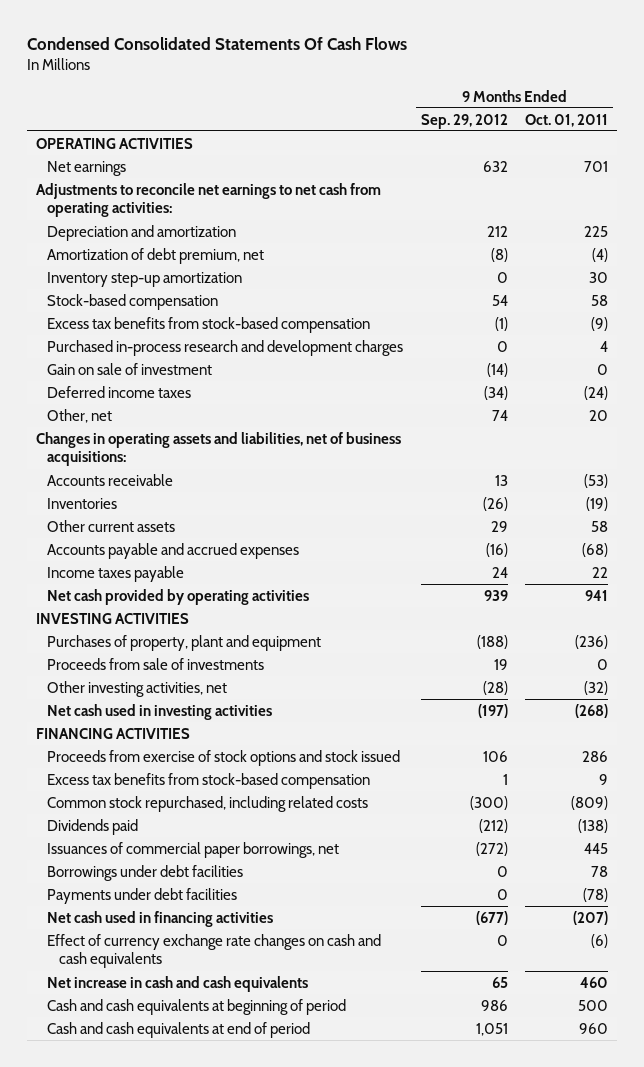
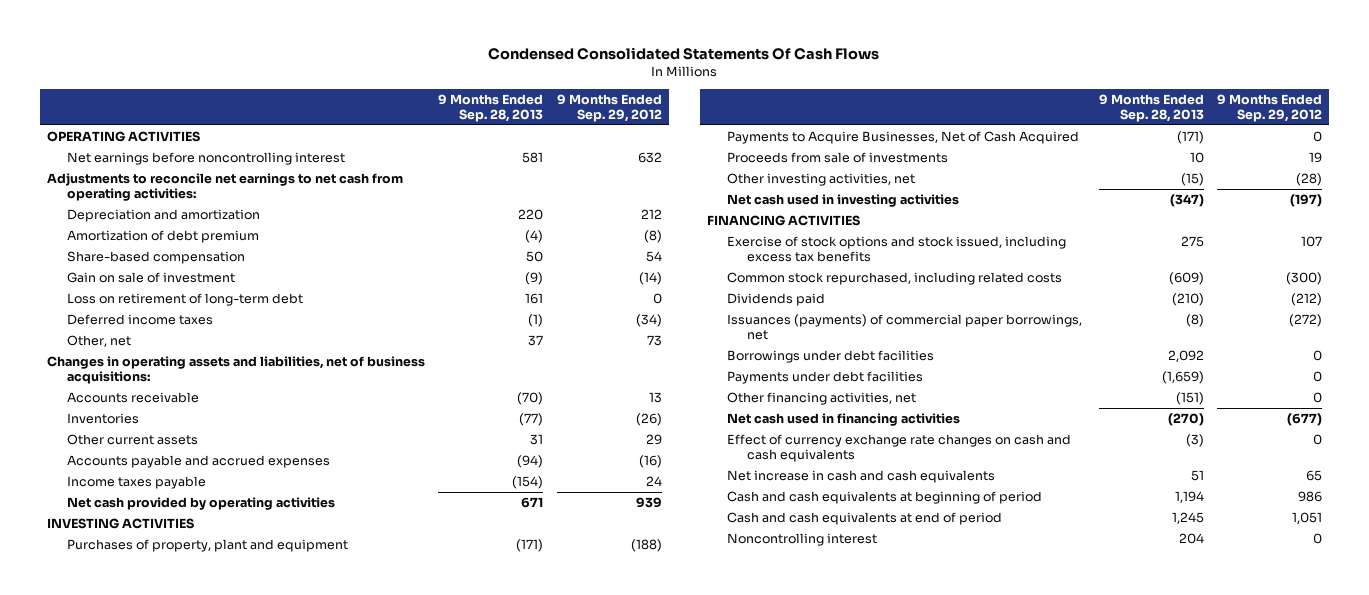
[525,113,609,127] Oct. 01, 2011 -> none
none -> [438,94,544,122] 9 Months Ended Sep. 28, 2013
[47,160,127,176] Net earnings -> [66,152,345,166] Net earnings before noncontrolling interest
[47,271,243,287] Inventory step-up amortization -> none
[47,316,371,333] Excess tax benefits from stock-based compensation -> none
[47,339,404,356] Purchased in-process research and development charges -> none
[47,247,265,264] Amortization of debt premium, net -> [66,230,259,244] Amortization of debt premium
[47,293,219,310] Stock-based compensation -> [66,251,245,265] Share-based compensation
none -> [66,293,303,307] Loss on retirement of long-term debt
[491,409,508,421] 74 -> [646,335,662,347] 73
none -> [726,131,1079,145] Payments to Acquire Businesses, Net of Cash Acquired
[47,772,371,789] Excess tax benefits from stock-based compensation -> none
[47,749,401,766] Proceeds from exercise of stock options and stock issued -> [726,236,1066,262] Exercise of stock options and stock issued, including excess tax benefits
[482,750,508,762] 106 -> [1301,236,1323,248] 107
[47,841,340,858] Issuances of commercial paper borrowings, net -> [726,314,1082,340] Issuances (payments) of commercial paper borrowings, net
none -> [726,392,916,406] Other financing activities, net
none -> [726,533,877,547] Noncontrolling interest

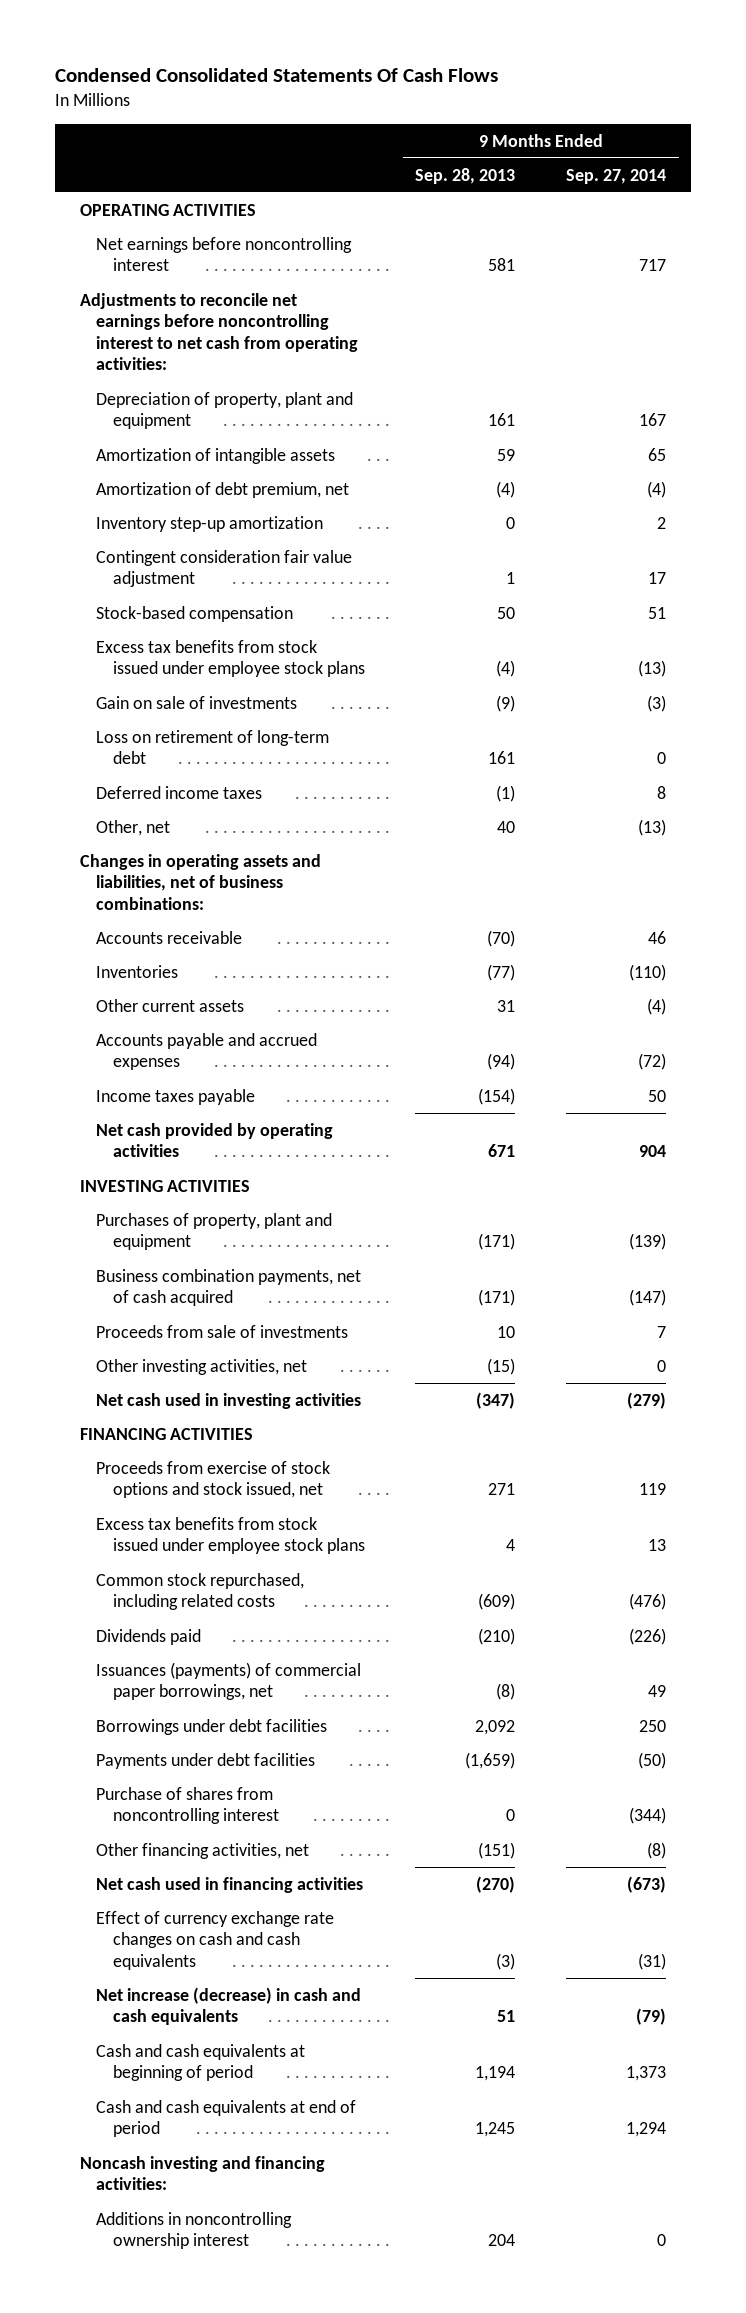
[556,94,662,122] 9 Months Ended Sep. 29, 2012 -> none
none -> [565,168,666,184] Sep. 27, 2014
[66,209,260,223] Depreciation and amortization -> none
[46,173,403,201] Adjustments to reconcile net earnings to net cash from operating activities: -> [79,292,359,371] Adjustments to reconcile net earnings before noncontrolling interest to net cash from operating activities:
none -> [96,391,354,430] Depreciation of property, plant and equipment
none -> [96,447,336,464] Amortization of intangible assets
[66,230,259,244] Amortization of debt premium -> [96,481,350,498] Amortization of debt premium, net
none -> [96,515,324,532] Inventory step-up amortization
none -> [96,549,353,588] Contingent consideration fair value adjustment
[66,251,245,265] Share-based compensation -> [96,605,294,622] Stock-based compensation
none -> [96,639,365,678] Excess tax benefits from stock issued under employee stock plans
[66,272,235,284] Gain on sale of investment -> [96,695,298,709] Gain on sale of investments
[528,335,544,347] 37 -> [497,820,516,833] 40
[46,356,425,384] Changes in operating assets and liabilities, net of business acquisitions: -> [79,853,321,910] Changes in operating assets and liabilities, net of business combinations:
[726,131,1079,145] Payments to Acquire Businesses, Net of Cash Acquired -> [96,1268,362,1307] Business combination payments, net of cash acquired
[726,236,1066,262] Exercise of stock options and stock issued, including excess tax benefits -> [96,1460,331,1499] Proceeds from exercise of stock options and stock issued, net
[1180,236,1204,248] 275 -> [488,1483,516,1496] 271
none -> [96,1516,365,1555] Excess tax benefits from stock issued under employee stock plans
none -> [96,1786,279,1825] Purchase of shares from noncontrolling interest
[726,470,995,484] Net increase in cash and cash equivalents -> [96,1986,362,2026] Net increase (decrease) in cash and cash equivalents
none -> [79,2155,325,2191] Noncash investing and financing activities:
[726,533,877,547] Noncontrolling interest -> [96,2211,293,2250] Additions in noncontrolling ownership interest

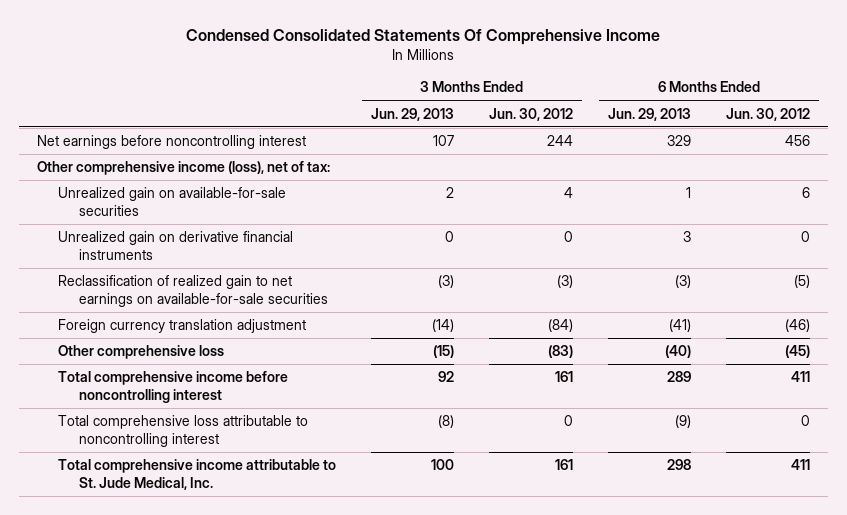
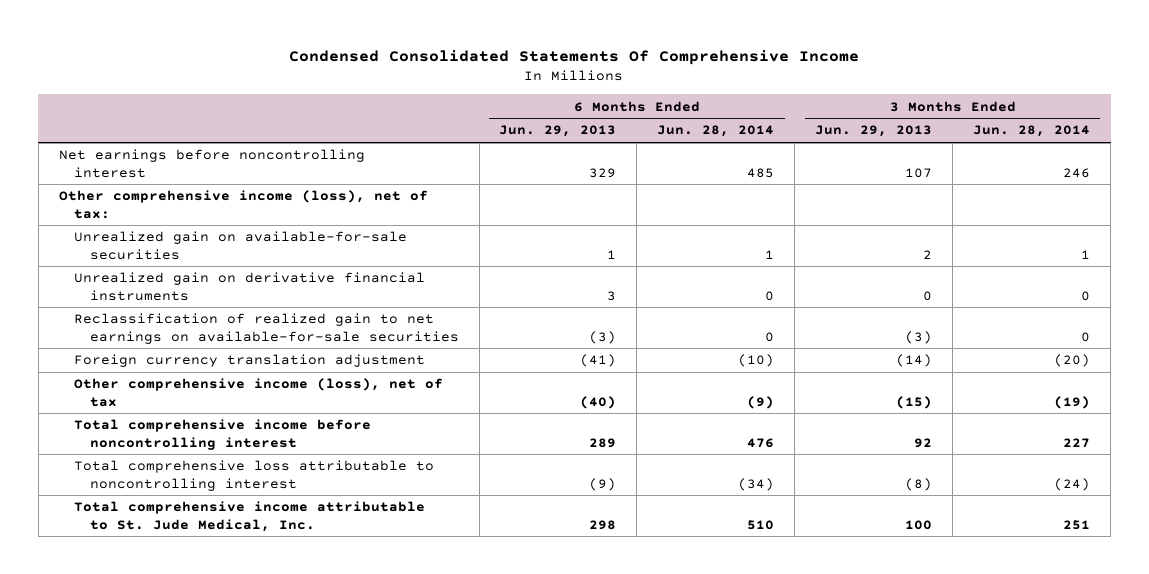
[488,107,573,121] Jun. 30, 2012 -> none
[726,107,811,121] Jun. 30, 2012 -> none
none -> [657,125,775,138] Jun. 28, 2014
none -> [973,125,1091,138] Jun. 28, 2014
[57,345,224,360] Other comprehensive loss -> [74,378,444,407] Other comprehensive income (loss), net of tax

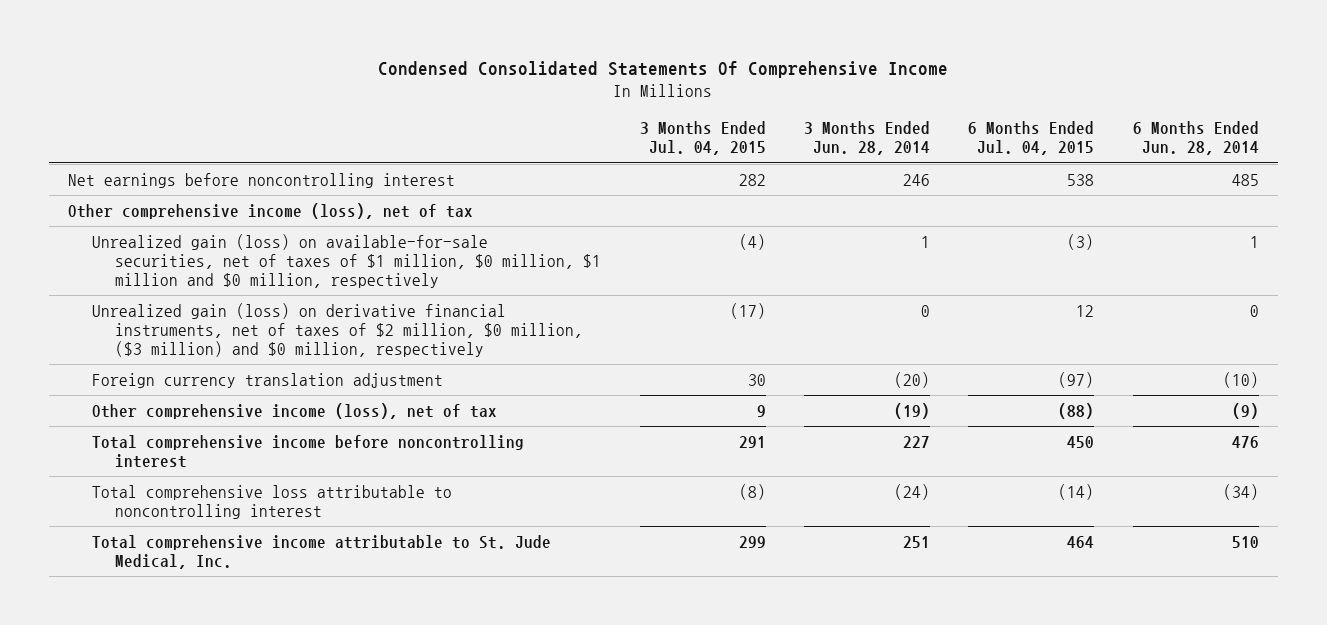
[499,125,617,138] Jun. 29, 2013 -> none
[815,125,933,138] Jun. 29, 2013 -> none
none -> [639,121,766,156] 3 Months Ended Jul. 04, 2015
none -> [968,121,1095,156] 6 Months Ended Jul. 04, 2015
[74,231,408,260] Unrealized gain on available-for-sale securities -> none
[74,313,459,344] Reclassification of realized gain to net earnings on available-for-sale securities -> none
[58,190,428,219] Other comprehensive income (loss), net of tax: -> [68,202,474,219] Other comprehensive income (loss), net of tax
none -> [91,233,602,288] Unrealized gain (loss) on available-for-sale securities, net of taxes of $1 million, $0 million, $1 million and $0 million, respectively
[74,272,426,301] Unrealized gain on derivative financial instruments -> [91,302,584,357] Unrealized gain (loss) on derivative financial instruments, net of taxes of $2 million, $0 million, ($3 million) and $0 million, respectively

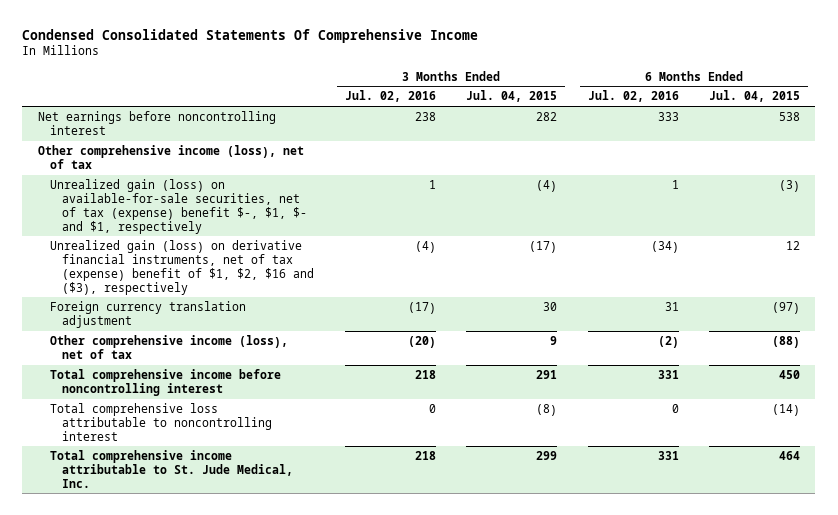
[803,121,930,156] 3 Months Ended Jun. 28, 2014 -> none
[1132,121,1259,156] 6 Months Ended Jun. 28, 2014 -> none
none -> [344,90,436,103] Jul. 02, 2016
none -> [587,90,679,103] Jul. 02, 2016
[91,233,602,288] Unrealized gain (loss) on available-for-sale securities, net of taxes of $1 million, $0 million, $1 million and $0 million, respectively -> [49,178,307,234] Unrealized gain (loss) on available-for-sale securities, net of tax (expense) benefit $-, $1, $- and $1, respectively
[91,302,584,357] Unrealized gain (loss) on derivative financial instruments, net of taxes of $2 million, $0 million, ($3 million) and $0 million, respectively -> [49,239,314,295] Unrealized gain (loss) on derivative financial instruments, net of tax (expense) benefit of $1, $2, $16 and ($3), respectively

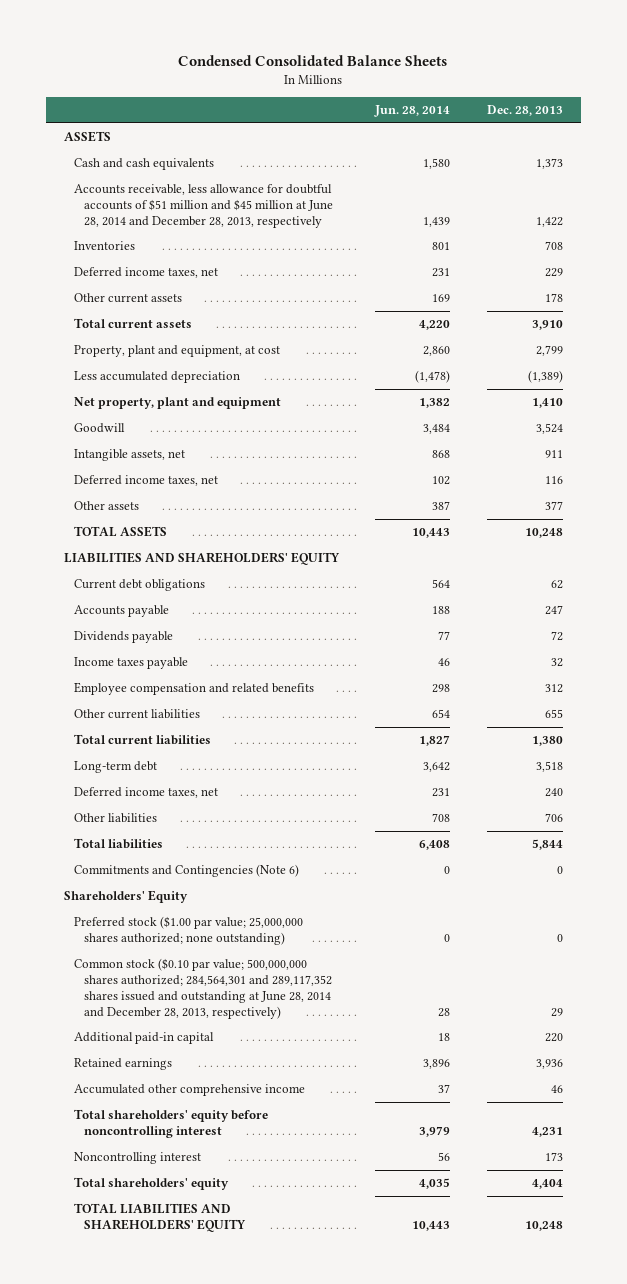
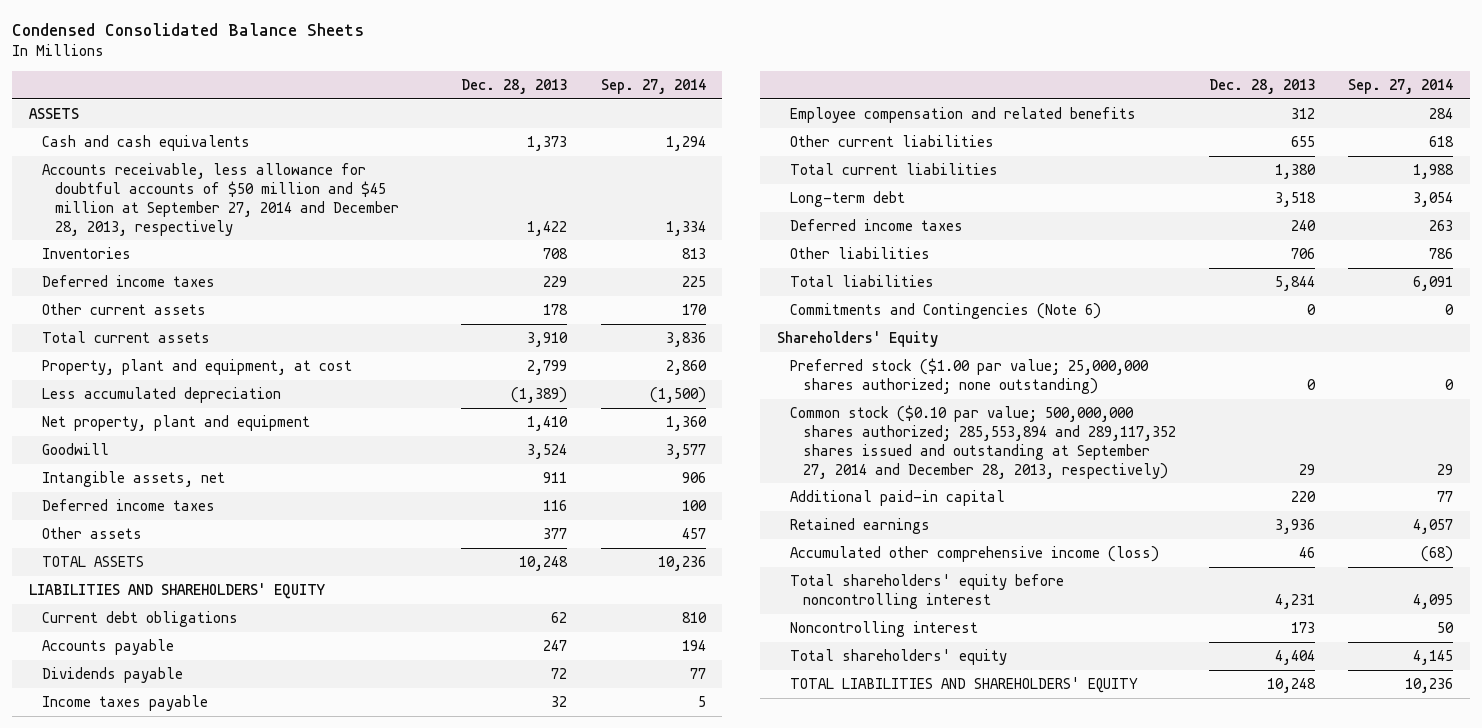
[374,105,451,118] Jun. 28, 2014 -> none
none -> [600,79,706,95] Sep. 27, 2014
[74,184,334,228] Accounts receivable, less allowance for doubtful accounts of $51 million and $45 million at June 28, 2014 and December 28, 2013, respectively -> [41,163,399,236] Accounts receivable, less allowance for doubtful accounts of $50 million and $45 million at September 27, 2014 and December 28, 2013, respectively
[74,267,219,279] Deferred income taxes, net -> [41,275,215,288] Deferred income taxes
[74,475,219,487] Deferred income taxes, net -> [41,499,215,512] Deferred income taxes
[74,787,219,799] Deferred income taxes, net -> [789,219,963,232] Deferred income taxes
[74,958,333,1019] Common stock ($0.10 par value; 500,000,000 shares authorized; 284,564,301 and 289,117,352 shares issued and outstanding at June 28, 2014 and December 28, 2013, respectively) -> [789,405,1176,479] Common stock ($0.10 par value; 500,000,000 shares authorized; 285,553,894 and 289,117,352 shares issued and outstanding at September 27, 2014 and December 28, 2013, respectively)
[74,1084,306,1097] Accumulated other comprehensive income -> [789,546,1159,563] Accumulated other comprehensive income (loss)

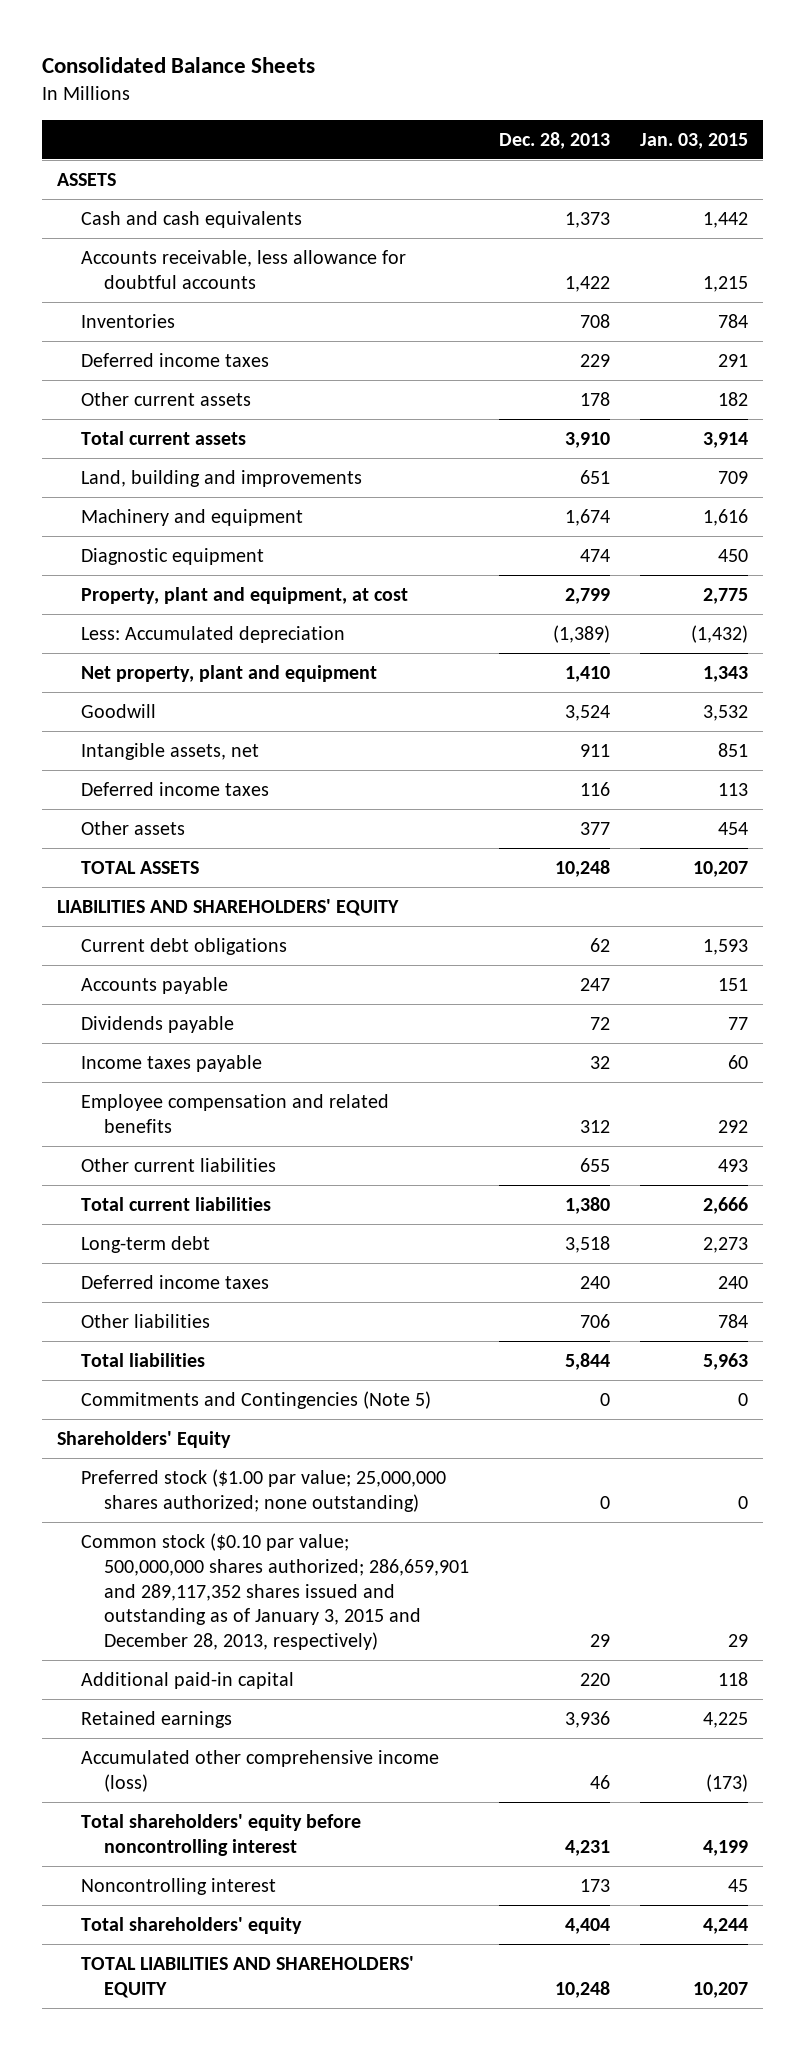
[12,22,365,36] Condensed Consolidated Balance Sheets -> [41,56,315,73] Consolidated Balance Sheets
[600,79,706,95] Sep. 27, 2014 -> none
none -> [640,132,749,149] Jan. 03, 2015
[41,163,399,236] Accounts receivable, less allowance for doubtful accounts of $50 million and $45 million at September 27, 2014 and December 28, 2013, respectively -> [80,249,406,289] Accounts receivable, less allowance for doubtful accounts
none -> [80,469,362,487] Land, building and improvements
none -> [80,508,303,526] Machinery and equipment
none -> [80,547,264,565] Diagnostic equipment
[41,387,281,404] Less accumulated depreciation -> [80,625,345,643] Less: Accumulated depreciation
[789,303,1101,320] Commitments and Contingencies (Note 6) -> [80,1390,431,1409] Commitments and Contingencies (Note 5)
[789,405,1176,479] Common stock ($0.10 par value; 500,000,000 shares authorized; 285,553,894 and 289,117,352 shares issued and outstanding at September 27, 2014 and December 28, 2013, respectively) -> [80,1532,470,1651] Common stock ($0.10 par value; 500,000,000 shares authorized; 286,659,901 and 289,117,352 shares issued and outstanding as of January 3, 2015 and December 28, 2013, respectively)

